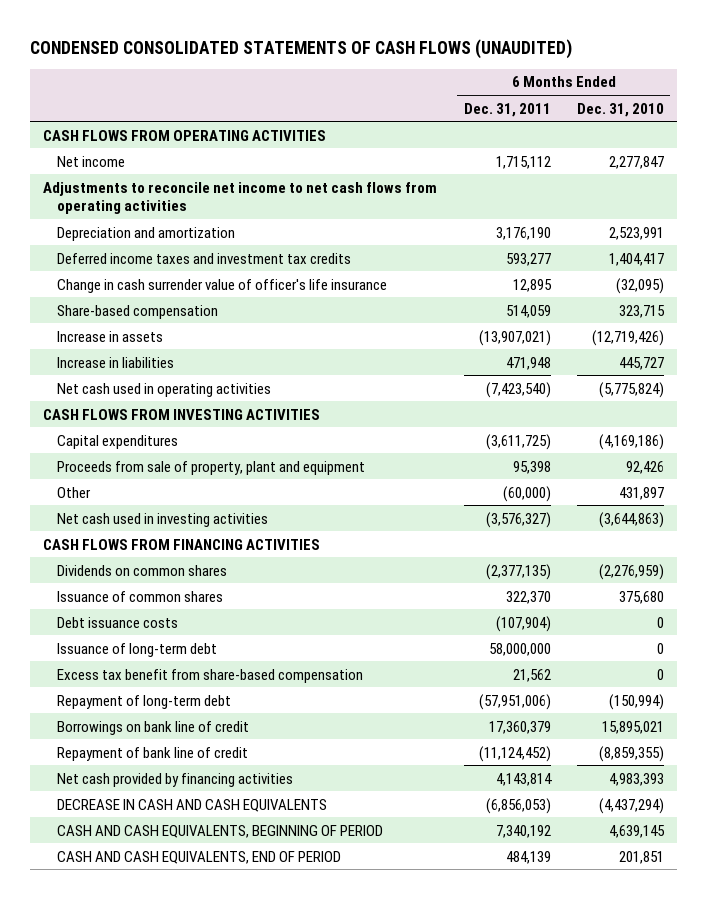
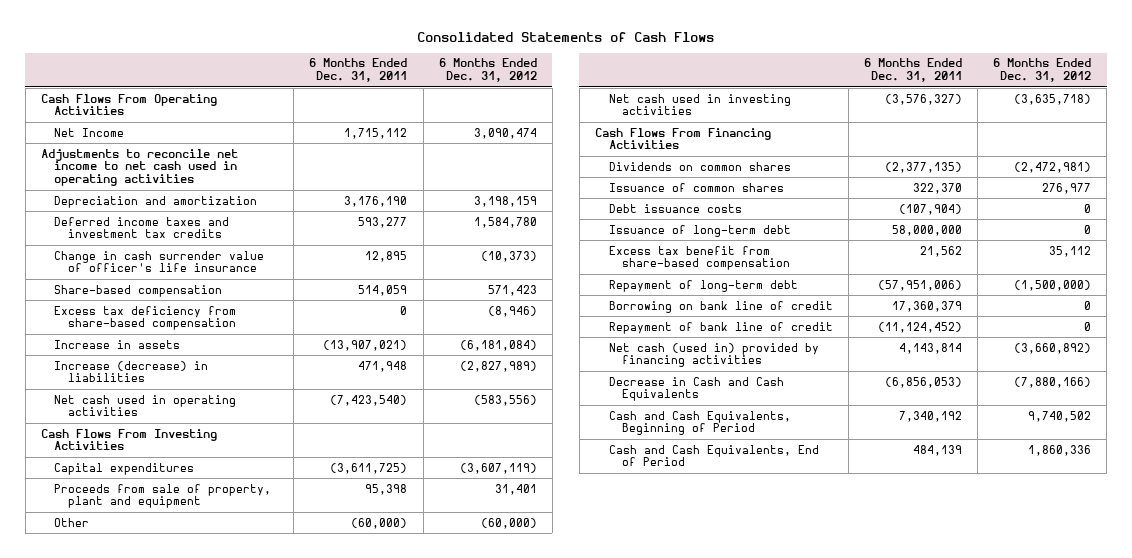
[30,38,573,59] CONDENSED CONSOLIDATED STATEMENTS OF CASH FLOWS (UNAUDITED) -> [416,31,714,42] Consolidated Statements of Cash Flows
[576,102,664,117] Dec. 31, 2010 -> none
none -> [438,58,537,83] 6 Months Ended Dec. 31, 2012
[43,129,327,141] CASH FLOWS FROM OPERATING ACTIVITIES -> [40,93,217,116] Cash Flows From Operating Activities
[56,155,125,167] Net income -> [54,127,125,137] Net Income
[43,181,438,214] Adjustments to reconcile net income to net cash flows from operating activities -> [40,148,238,187] Adjustments to reconcile net income to net cash used in operating activities
none -> [54,305,237,331] Excess tax deficiency from share-based compensation
[56,356,174,368] Increase in liabilities -> [54,360,209,383] Increase (decrease) in liabilities
[43,408,321,420] CASH FLOWS FROM INVESTING ACTIVITIES -> [40,428,217,451] Cash Flows From Investing Activities
[43,538,321,550] CASH FLOWS FROM FINANCING ACTIVITIES -> [595,127,772,150] Cash Flows From Financing Activities
[56,720,249,735] Borrowings on bank line of credit -> [608,300,833,313] Borrowing on bank line of credit
[56,772,293,787] Net cash provided by financing activities -> [608,342,819,368] Net cash (used in) provided by financing activities
[56,798,327,812] DECREASE IN CASH AND CASH EQUIVALENTS -> [608,376,784,402] Decrease in Cash and Cash Equivalents
[56,824,383,838] CASH AND CASH EQUIVALENTS, BEGINNING OF PERIOD -> [608,410,791,436] Cash and Cash Equivalents, Beginning of Period
[56,850,341,864] CASH AND CASH EQUIVALENTS, END OF PERIOD -> [608,444,819,467] Cash and Cash Equivalents, End of Period

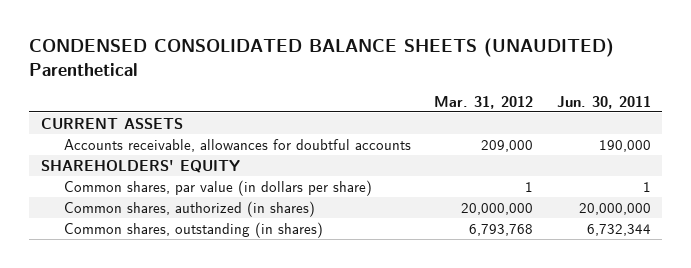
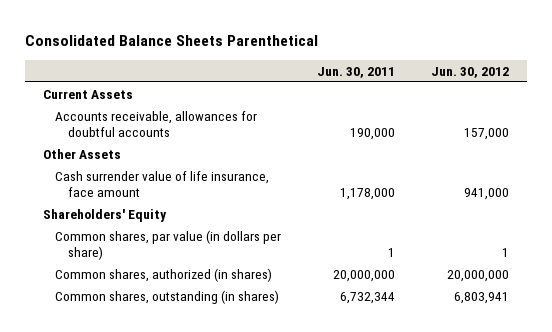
[28,38,614,76] CONDENSED CONSOLIDATED BALANCE SHEETS (UNAUDITED) Parenthetical -> [25,35,319,47] Consolidated Balance Sheets Parenthetical
[434,95,534,109] Mar. 31, 2012 -> none
none -> [430,66,509,78] Jun. 30, 2012
[40,117,183,129] CURRENT ASSETS -> [43,89,134,99] Current Assets
none -> [43,148,122,159] Other Assets
none -> [55,170,270,197] Cash surrender value of life insurance, face amount
[40,159,240,173] SHAREHOLDERS' EQUITY -> [43,208,168,222] Shareholders' Equity

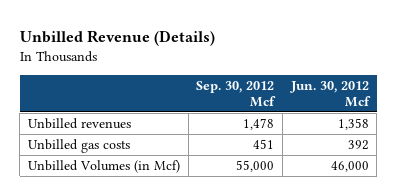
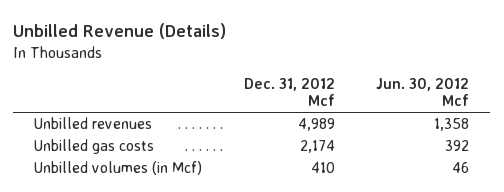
[196,80,277,107] Sep. 30, 2012 Mcf -> none
none -> [243,77,335,107] Dec. 31, 2012 Mcf
[28,160,181,174] Unbilled Volumes (in Mcf) -> [34,160,203,175] Unbilled volumes (in Mcf)
[330,161,369,173] 46,000 -> [452,161,470,173] 46

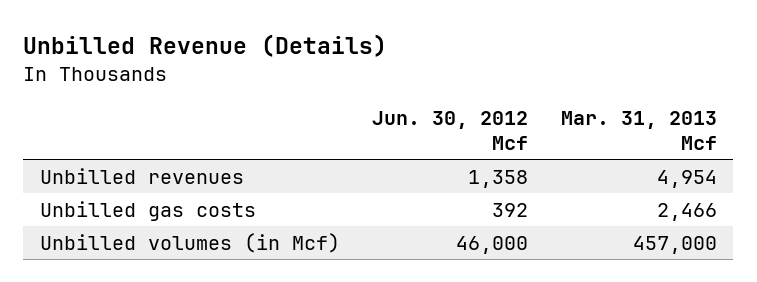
[243,77,335,107] Dec. 31, 2012 Mcf -> none
none -> [561,111,718,151] Mar. 31, 2013 Mcf
[452,161,470,173] 46 -> [456,235,529,254] 46,000

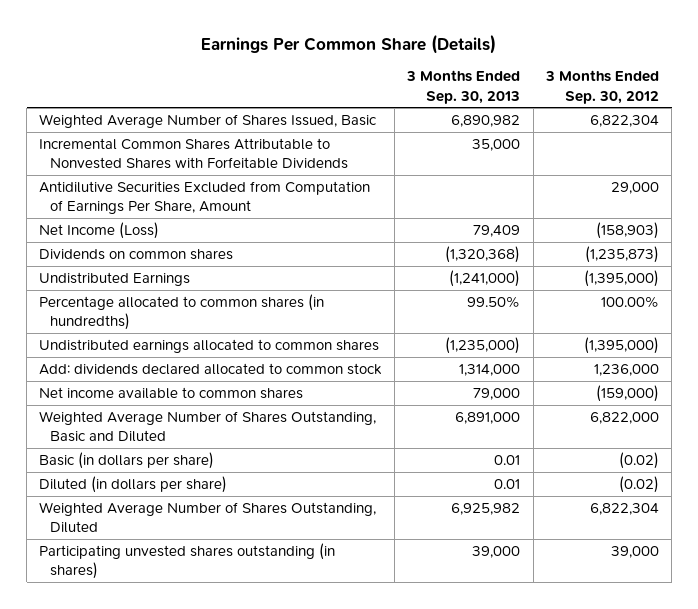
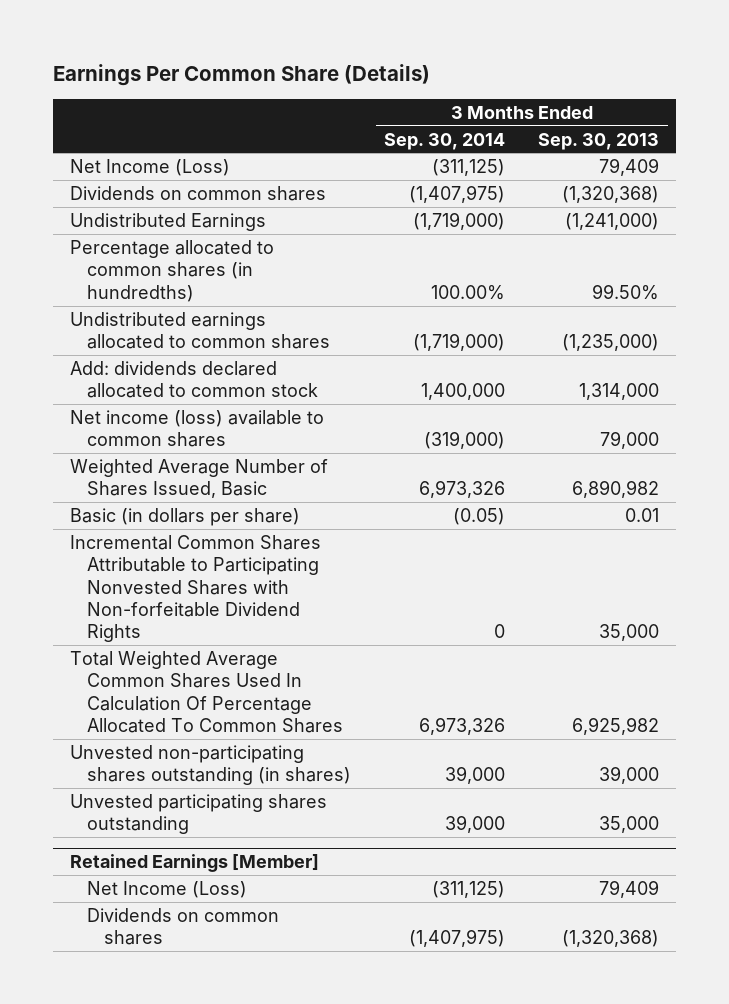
[544,70,659,104] 3 Months Ended Sep. 30, 2012 -> none
none -> [384,132,506,150] Sep. 30, 2014
[39,137,349,170] Incremental Common Shares Attributable to Nonvested Shares with Forfeitable Dividends -> none
[39,180,371,215] Antidilutive Securities Excluded from Computation of Earnings Per Share, Amount -> none
[39,410,377,443] Weighted Average Number of Shares Outstanding, Basic and Diluted -> none
[39,386,304,399] Net income available to common shares -> [69,410,324,448] Net income (loss) available to common shares
[39,113,378,128] Weighted Average Number of Shares Issued, Basic -> [69,459,328,499] Weighted Average Number of Shares Issued, Basic
[39,475,228,493] Diluted (in dollars per share) -> none
none -> [69,535,321,643] Incremental Common Shares Attributable to Participating Nonvested Shares with Non-forfeitable Dividend Rights
[39,501,377,534] Weighted Average Number of Shares Outstanding, Diluted -> [69,651,343,734] Total Weighted Average Common Shares Used In Calculation Of Percentage Allocated To Common Shares
[39,542,336,580] Participating unvested shares outstanding (in shares) -> [69,745,351,786] Unvested non-participating shares outstanding (in shares)
none -> [69,794,327,835] Unvested participating shares outstanding
none -> [69,854,319,873] Retained Earnings [Member]
none -> [86,881,247,899] Net Income (Loss)
none -> [86,908,279,946] Dividends on common shares

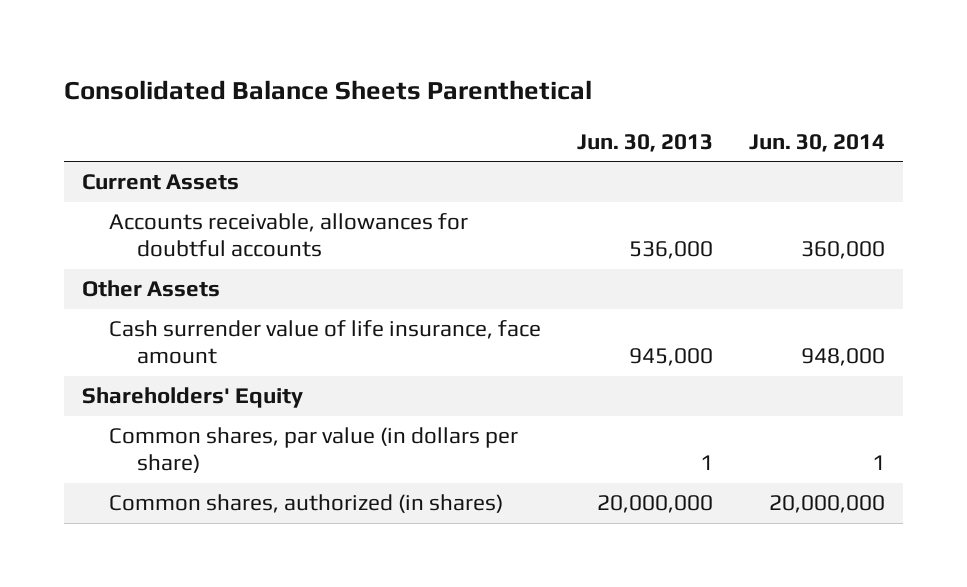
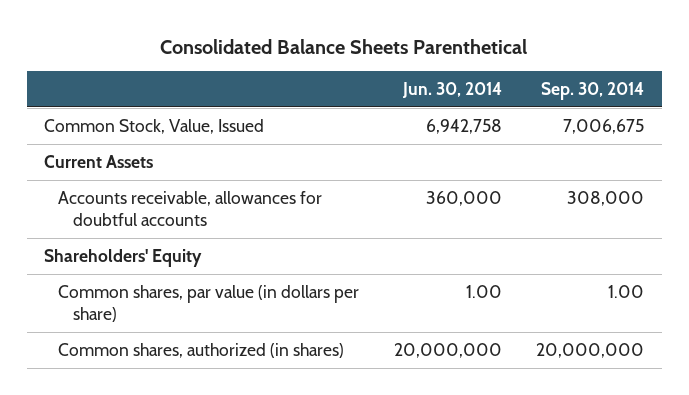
[577,133,714,152] Jun. 30, 2013 -> none
none -> [541,81,645,100] Sep. 30, 2014
none -> [44,118,265,134] Common Stock, Value, Issued
[82,280,221,298] Other Assets -> none
[109,320,542,365] Cash surrender value of life insurance, face amount -> none
[871,455,885,471] 1 -> [465,284,502,298] 1.00

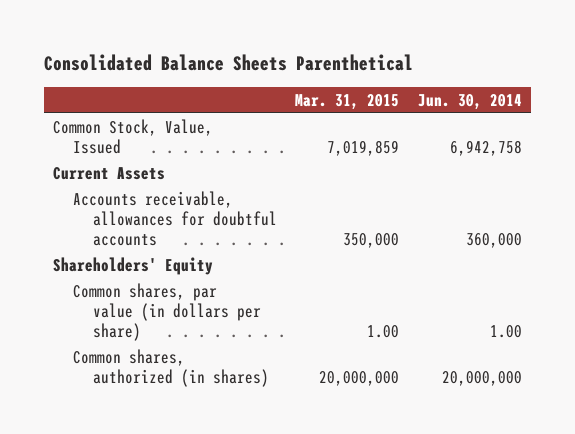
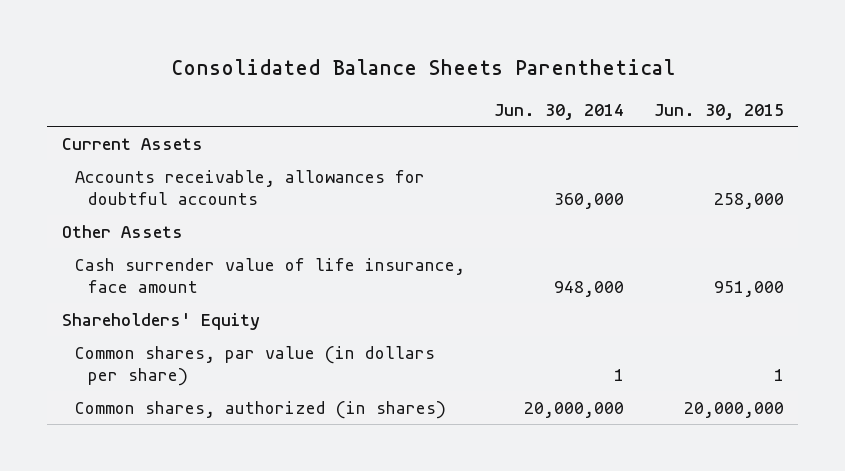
[295,93,400,110] Mar. 31, 2015 -> none
none -> [653,104,784,121] Jun. 30, 2015
[53,118,214,154] Common Stock, Value, Issued -> none
none -> [61,224,183,238] Other Assets
none -> [74,257,465,293] Cash surrender value of life insurance, face amount
[489,324,522,338] 1.00 -> [614,368,625,381] 1

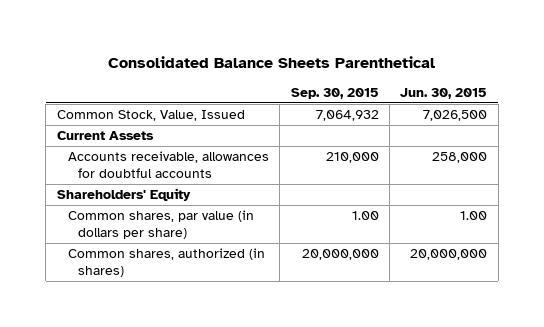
[494,104,625,121] Jun. 30, 2014 -> none
none -> [290,88,379,100] Sep. 30, 2015
none -> [56,110,245,122] Common Stock, Value, Issued
[61,224,183,238] Other Assets -> none
[74,257,465,293] Cash surrender value of life insurance, face amount -> none
[773,368,784,381] 1 -> [460,211,488,221] 1.00

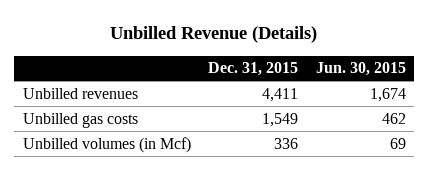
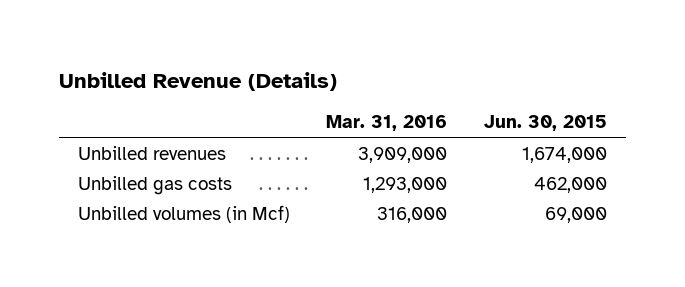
[208,62,299,77] Dec. 31, 2015 -> none
none -> [326,115,448,132] Mar. 31, 2016
[369,87,406,102] 1,674 -> [522,146,608,163] 1,674,000
[381,112,406,124] 462 -> [534,176,608,193] 462,000
[389,137,406,149] 69 -> [545,206,608,223] 69,000

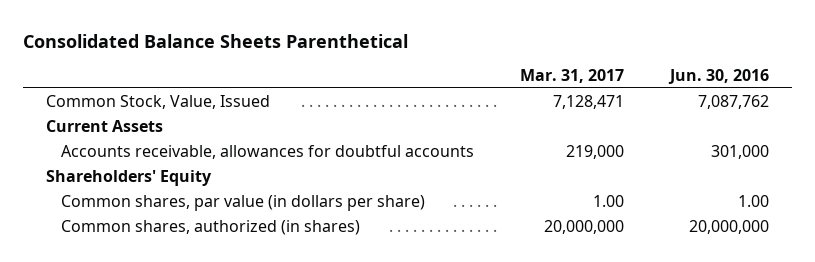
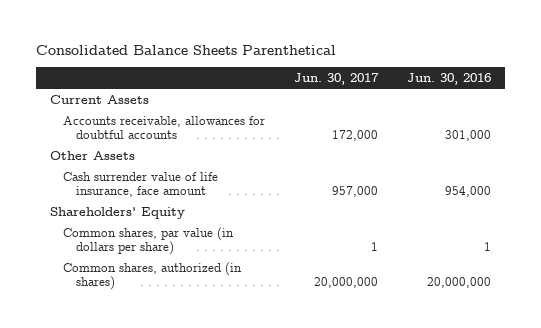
[519,69,624,84] Mar. 31, 2017 -> none
none -> [294,73,380,86] Jun. 30, 2017
[45,94,270,109] Common Stock, Value, Issued -> none
none -> [50,150,136,160] Other Assets
none -> [63,171,219,198] Cash surrender value of life insurance, face amount
[737,194,769,207] 1.00 -> [483,242,491,252] 1

